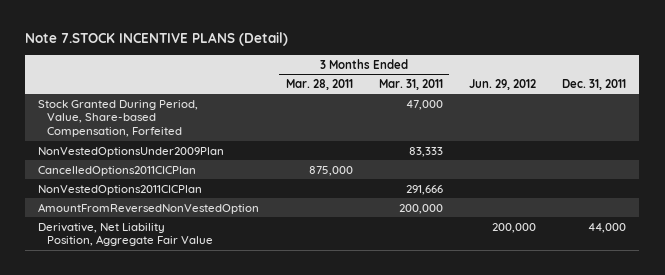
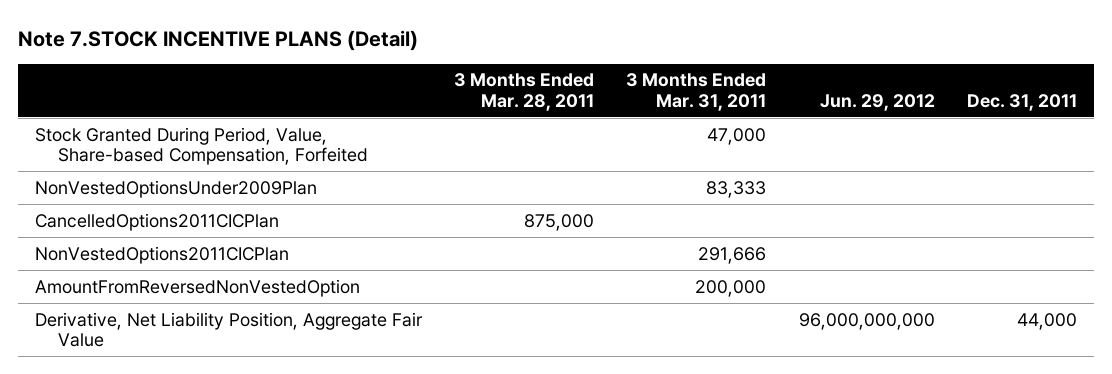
[491,222,536,233] 200,000 -> [798,312,935,330] 96,000,000,000

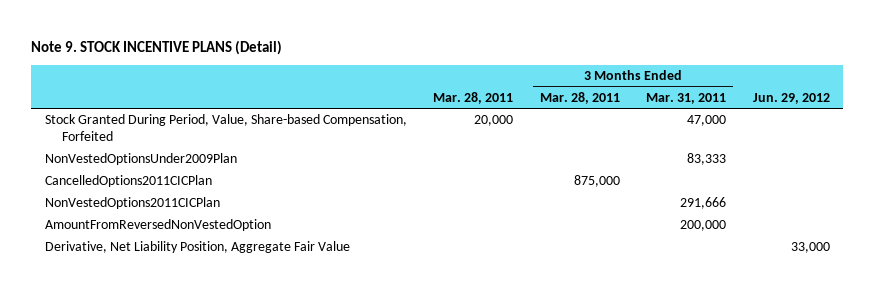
[18,29,419,51] Note 7.STOCK INCENTIVE PLANS (Detail) -> [31,40,283,56] Note 9. STOCK INCENTIVE PLANS (Detail)
[967,93,1078,111] Dec. 31, 2011 -> none
none -> [433,91,514,104] Mar. 28, 2011
[798,312,935,330] 96,000,000,000 -> [790,242,830,254] 33,000

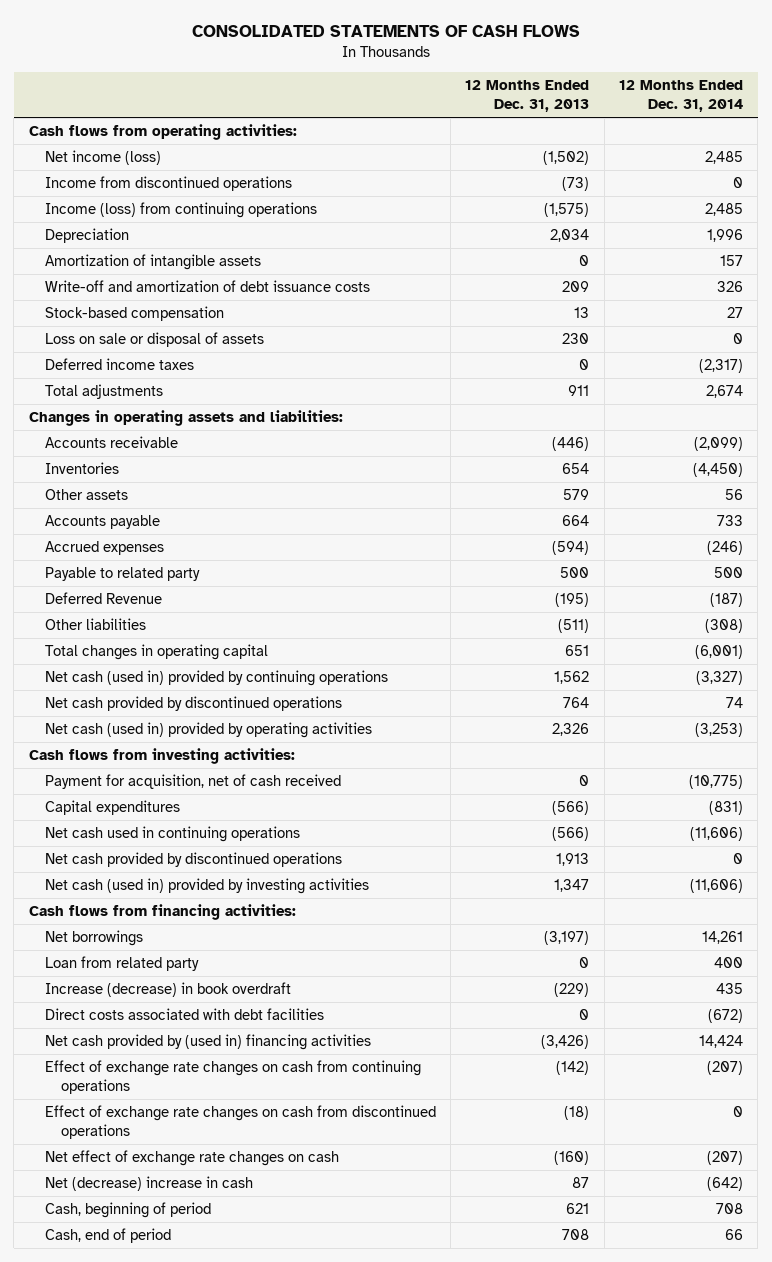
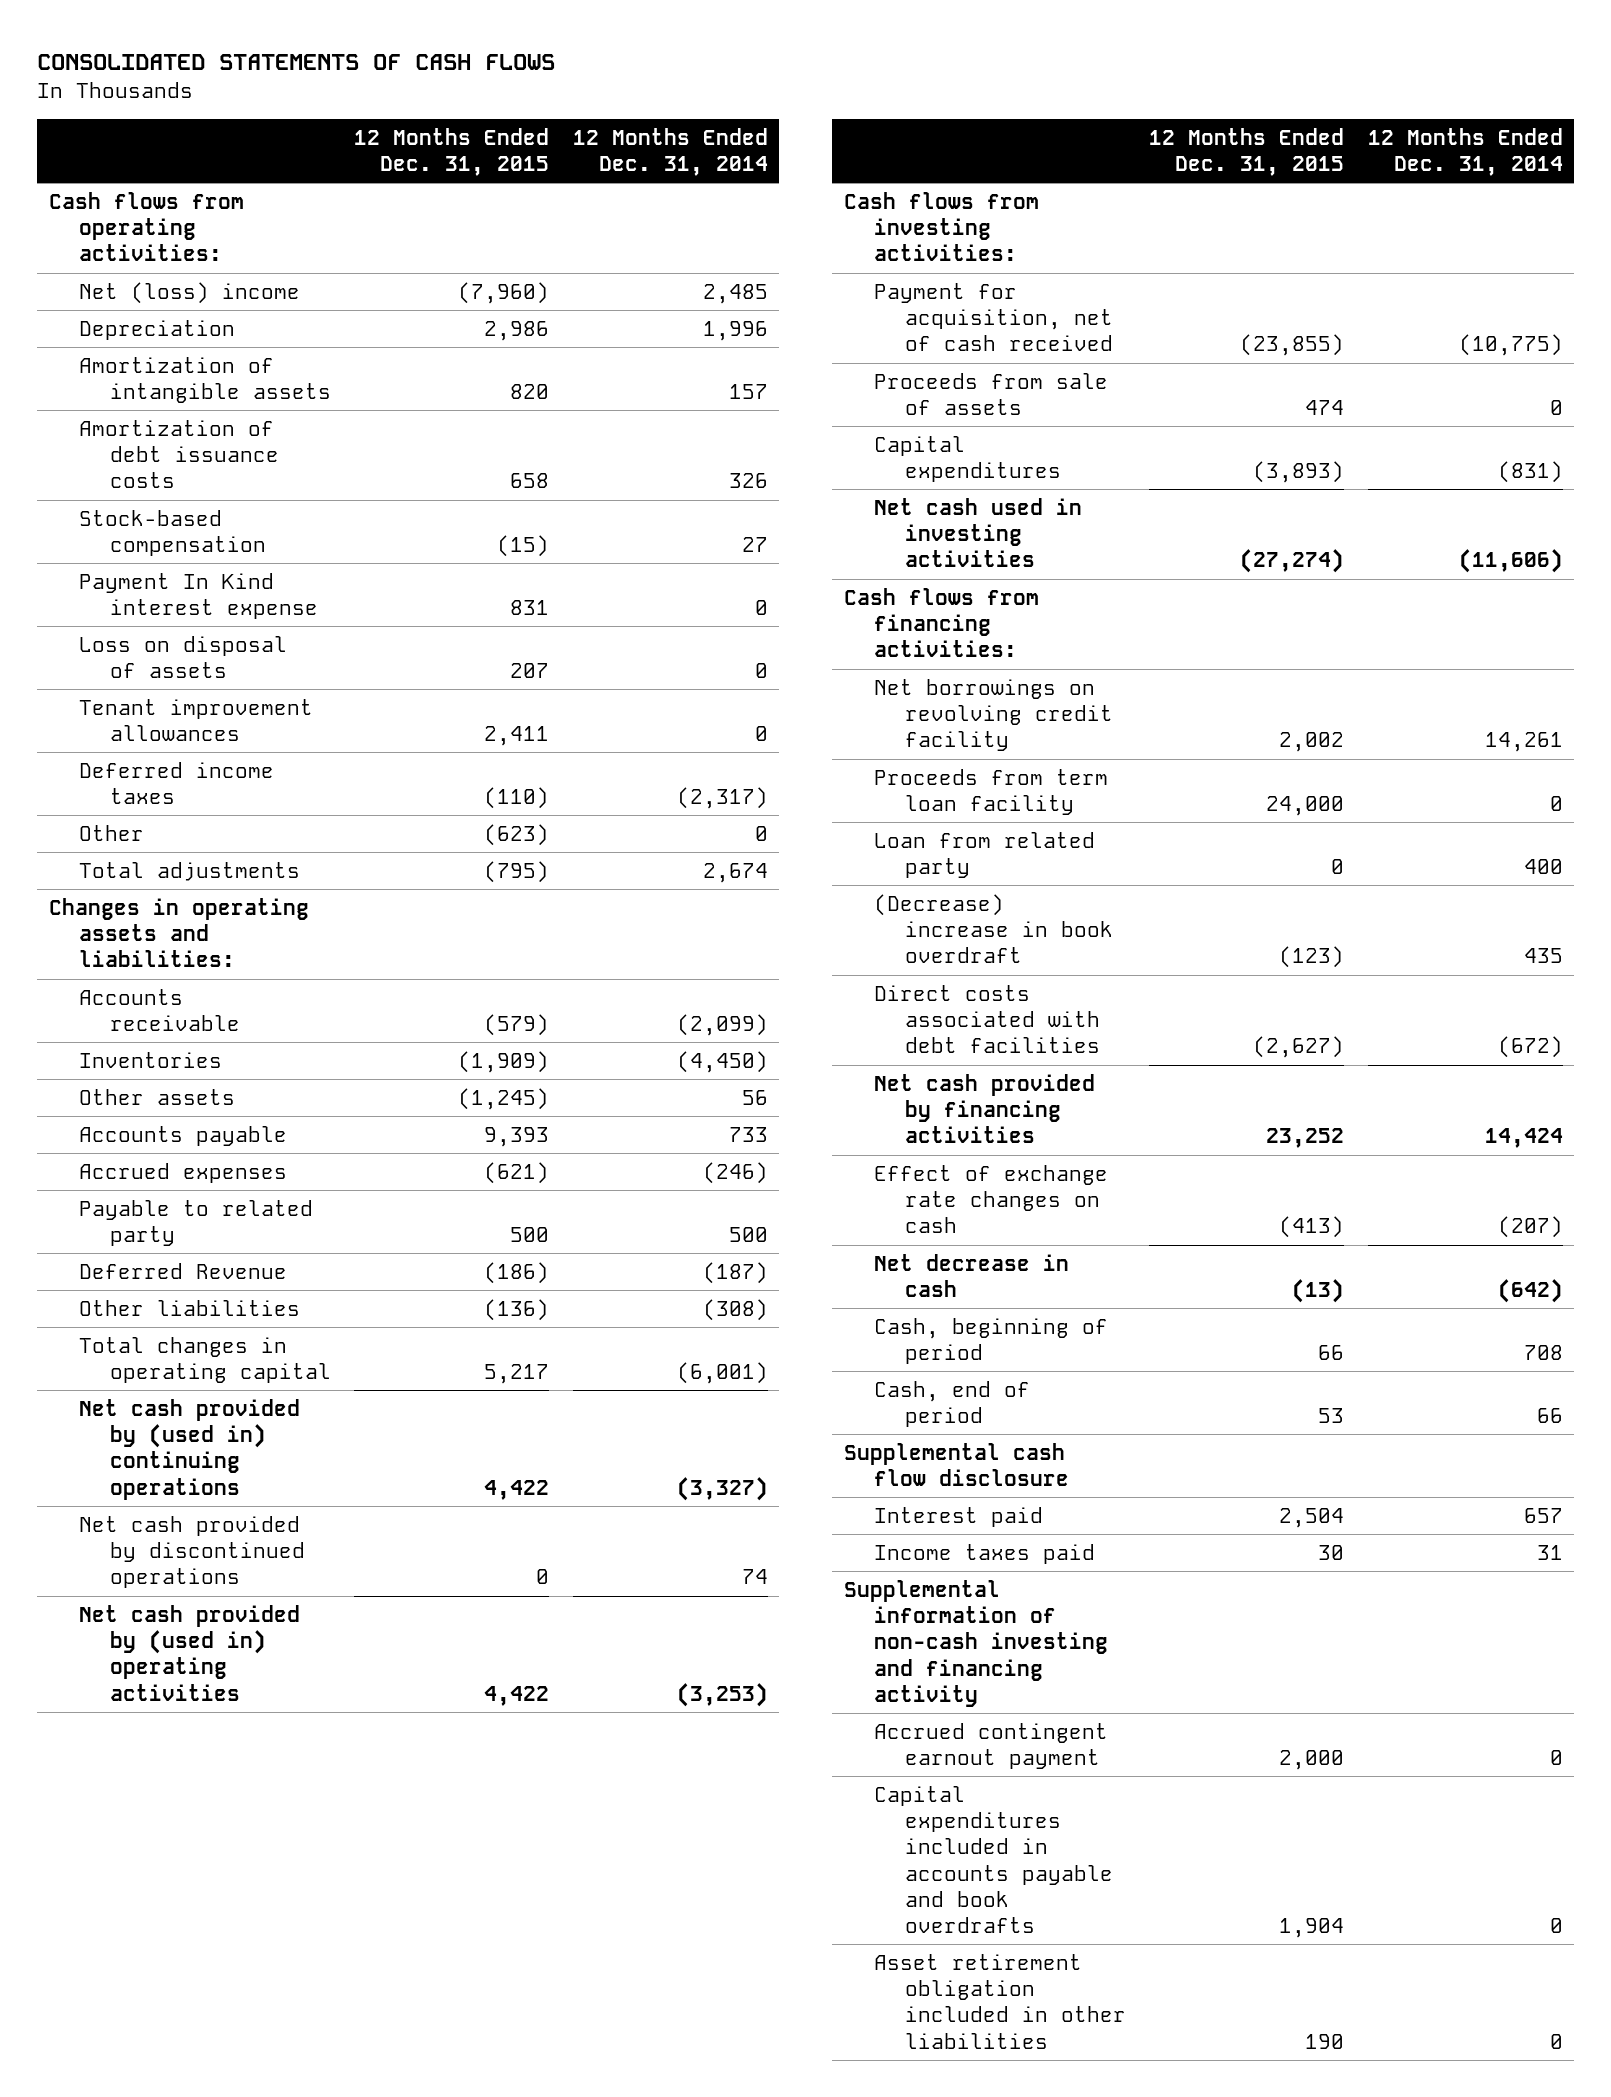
[465,80,590,113] 12 Months Ended Dec. 31, 2013 -> none
none -> [354,128,550,177] 12 Months Ended Dec. 31, 2015
[44,176,292,192] Income from discontinued operations -> none
[44,202,317,219] Income (loss) from continuing operations -> none
[44,150,161,166] Net income (loss) -> [79,281,301,304] Net (loss) income
[44,280,370,293] Write-off and amortization of debt issuance costs -> [79,419,279,489] Amortization of debt issuance costs
none -> [79,572,318,620] Payment In Kind interest expense
[44,332,264,348] Loss on sale or disposal of assets -> [79,635,288,679] Loss on disposal of assets
none -> [79,698,314,742] Tenant improvement allowances
none -> [79,824,145,841] Other
[44,670,388,687] Net cash (used in) provided by continuing operations -> [79,1398,301,1500] Net cash provided by (used in) continuing operations
[44,722,372,739] Net cash (used in) provided by operating activities -> [79,1604,301,1701] Net cash provided by (used in) operating activities
none -> [874,372,1109,416] Proceeds from sale of assets
[44,826,300,843] Net cash used in continuing operations -> none
[44,852,342,868] Net cash provided by discontinued operations -> none
[44,878,369,895] Net cash (used in) provided by investing activities -> [874,497,1083,568] Net cash used in investing activities
[44,930,143,947] Net borrowings -> [874,678,1113,752] Net borrowings on revolving credit facility
none -> [874,768,1109,816] Proceeds from term loan facility
[44,982,291,998] Increase (decrease) in book overdraft -> [874,893,1113,964] (Decrease) increase in book overdraft
[44,1060,421,1095] Effect of exchange rate changes on cash from continuing operations -> none
[44,1105,436,1140] Effect of exchange rate changes on cash from discontinued operations -> none
[44,1034,371,1051] Net cash provided by (used in) financing activities -> [874,1073,1096,1144] Net cash provided by financing activities
[44,1150,339,1167] Net effect of exchange rate changes on cash -> [874,1164,1109,1234] Effect of exchange rate changes on cash
[44,1176,253,1192] Net (decrease) increase in cash -> [874,1253,1070,1298] Net decrease in cash
none -> [843,1442,1070,1487] Supplemental cash flow disclosure
none -> [874,1506,1044,1527] Interest paid
none -> [874,1543,1096,1564] Income taxes paid
none -> [843,1579,1109,1707] Supplemental information of non-cash investing and financing activity
none -> [874,1722,1109,1770] Accrued contingent earnout payment
none -> [874,1785,1113,1934] Capital expenditures included in accounts payable and book overdrafts
none -> [874,1953,1126,2049] Asset retirement obligation included in other liabilities

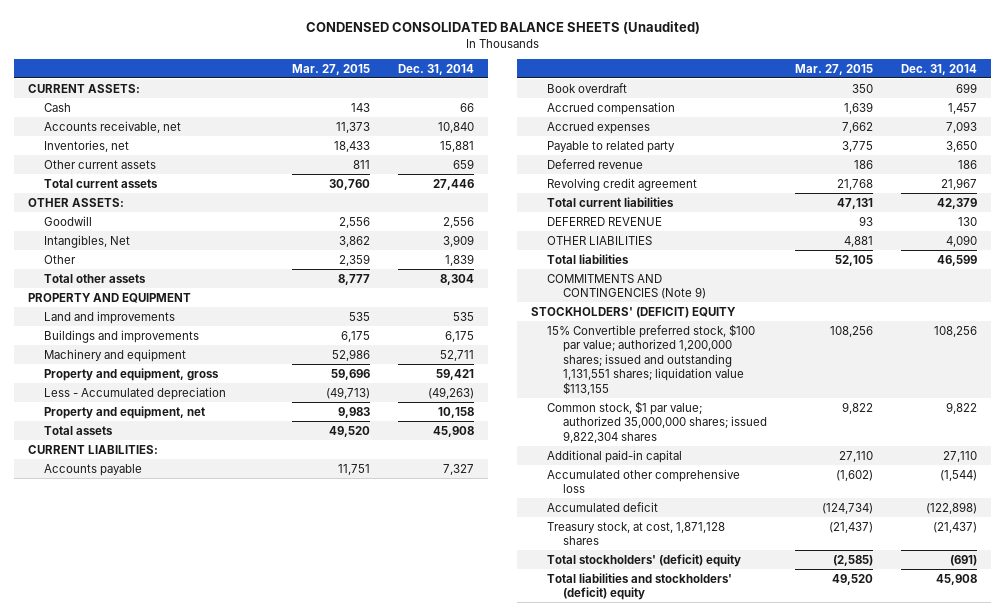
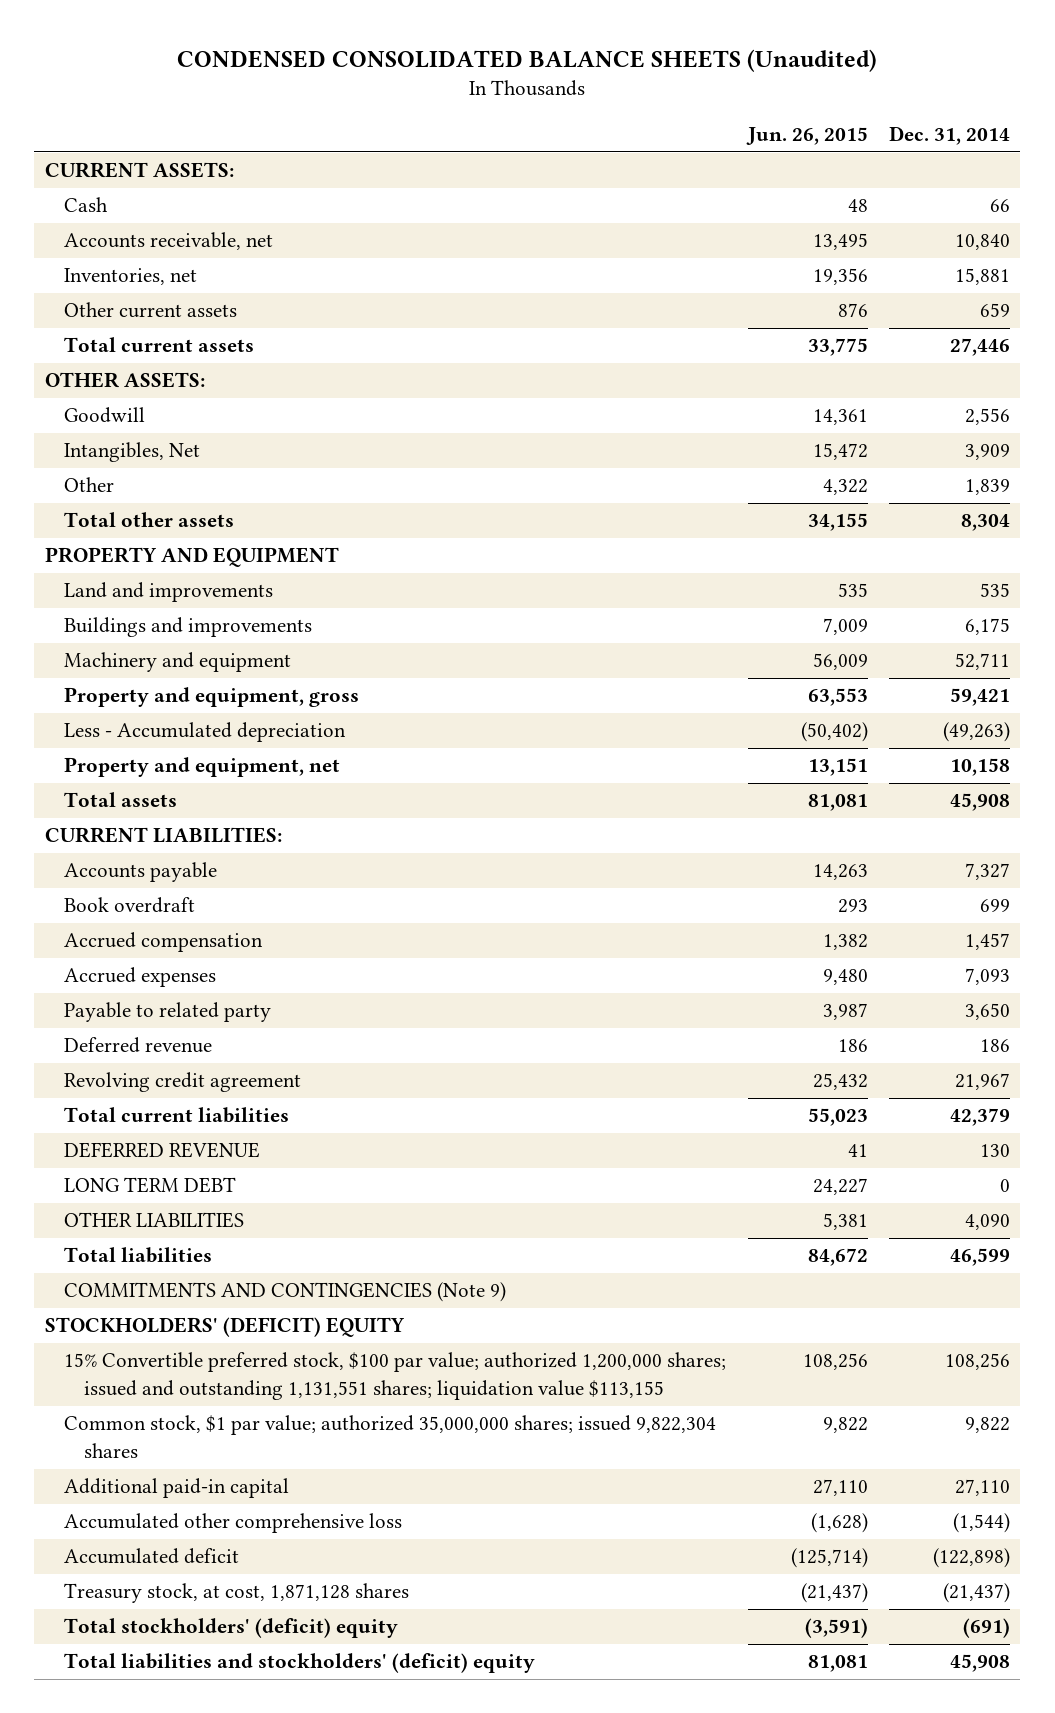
[292,63,371,75] Mar. 27, 2015 -> none
none -> [745,127,868,146] Jun. 26, 2015
none -> [64,1177,237,1194] LONG TERM DEBT

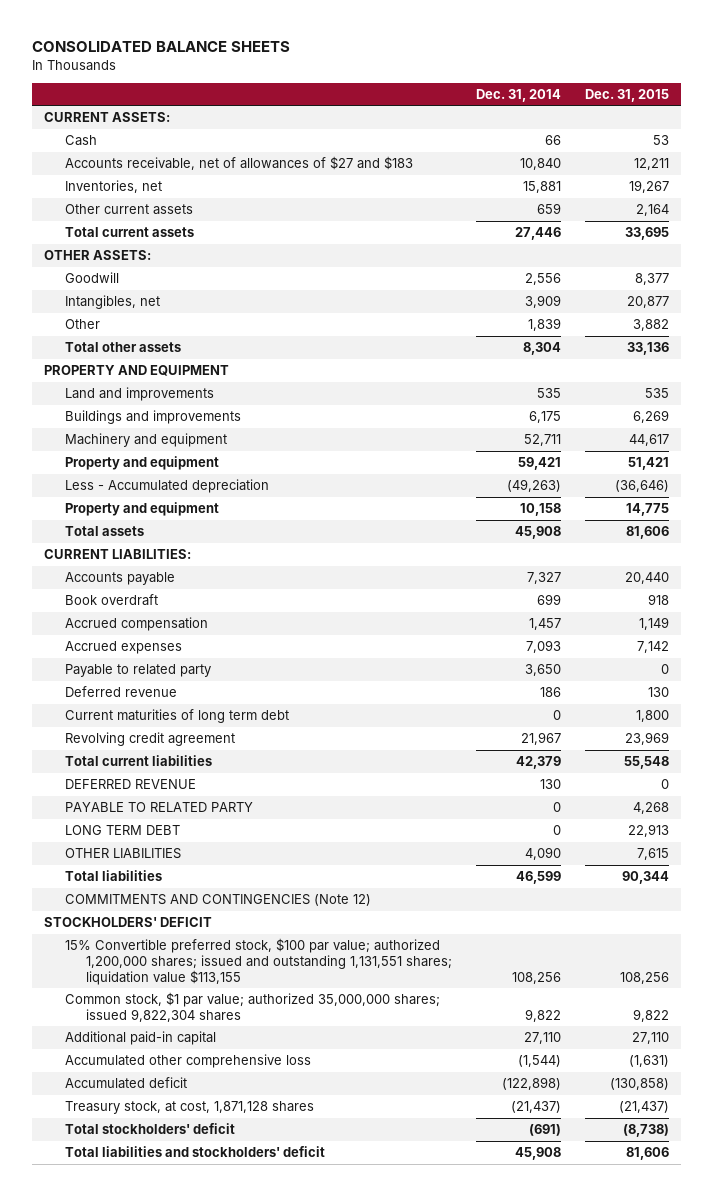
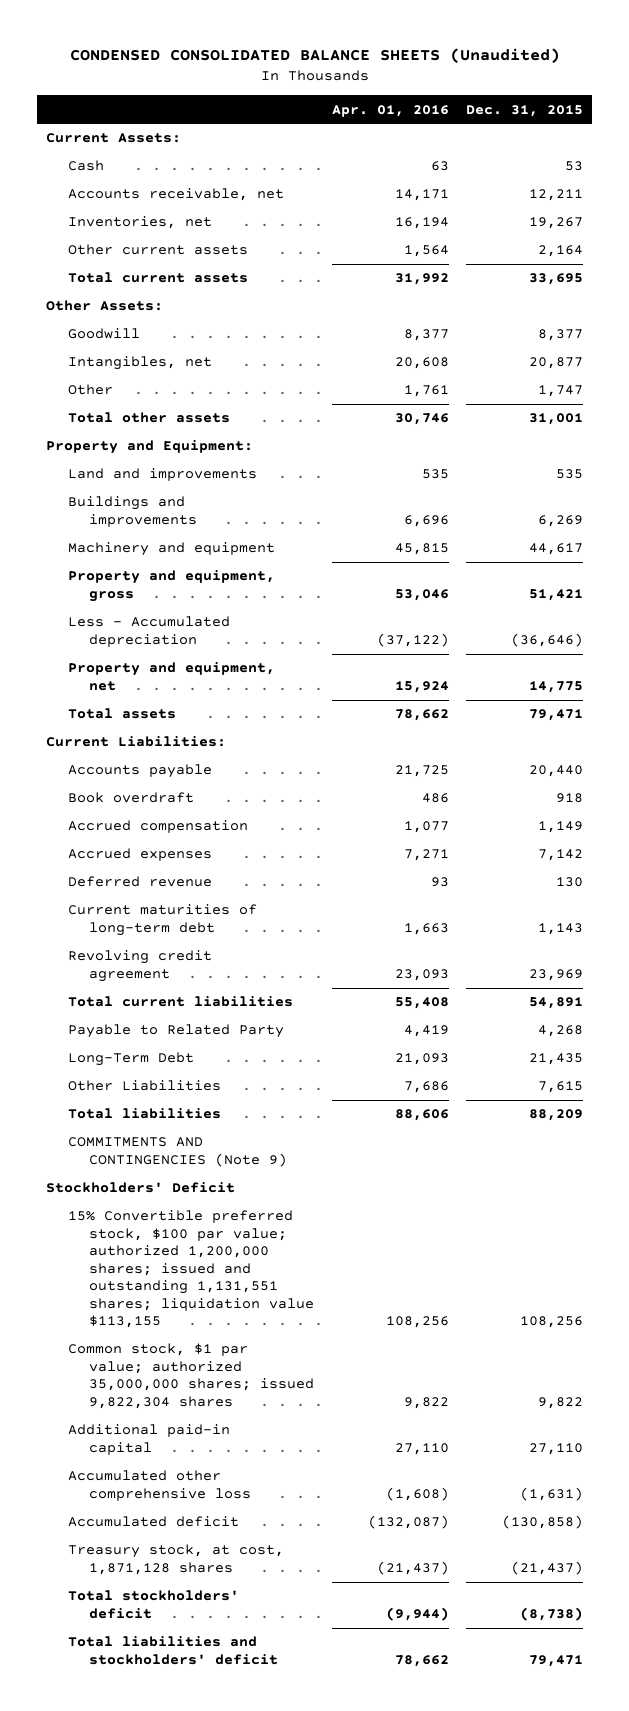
[31,41,290,53] CONSOLIDATED BALANCE SHEETS -> [69,48,560,64] CONDENSED CONSOLIDATED BALANCE SHEETS (Unaudited)
[475,88,561,102] Dec. 31, 2014 -> none
none -> [331,104,449,117] Apr. 01, 2016
[43,112,170,123] CURRENT ASSETS: -> [46,133,182,144] Current Assets:
[64,156,413,171] Accounts receivable, net of allowances of $27 and $183 -> [67,188,284,202] Accounts receivable, net
[43,250,151,261] OTHER ASSETS: -> [46,300,164,312] Other Assets:
[632,319,669,332] 3,882 -> [538,385,584,398] 1,747
[626,342,669,356] 33,136 -> [529,413,584,426] 31,001
[43,365,229,377] PROPERTY AND EQUIPMENT -> [46,440,254,455] Property and Equipment:
[64,456,219,471] Property and equipment -> [67,570,275,602] Property and equipment, gross
[64,502,219,517] Property and equipment -> [67,662,275,691] Property and equipment, net
[625,526,669,540] 81,606 -> [529,709,584,722] 79,471
[43,549,191,560] CURRENT LIABILITIES: -> [46,736,227,748] Current Liabilities:
[64,664,211,678] Payable to related party -> none
[64,709,289,724] Current maturities of long term debt -> [67,904,257,936] Current maturities of long-term debt
[635,710,669,723] 1,800 -> [538,922,584,935] 1,143
[64,779,196,790] DEFERRED REVENUE -> none
[623,756,669,770] 55,548 -> [529,997,584,1010] 54,891
[64,802,253,813] PAYABLE TO RELATED PARTY -> [67,1024,284,1039] Payable to Related Party
[64,825,180,836] LONG TERM DEBT -> [67,1052,194,1067] Long-Term Debt
[627,824,669,838] 22,913 -> [529,1053,584,1066] 21,435
[64,848,181,860] OTHER LIABILITIES -> [67,1080,221,1092] Other Liabilities
[621,871,669,885] 90,344 -> [529,1109,584,1122] 88,209
[64,894,371,907] COMMITMENTS AND CONTINGENCIES (Note 12) -> [67,1137,288,1167] COMMITMENTS AND CONTINGENCIES (Note 9)
[43,917,212,928] STOCKHOLDERS' DEFICIT -> [46,1182,236,1194] Stockholders' Deficit
[625,1147,669,1161] 81,606 -> [529,1654,584,1667] 79,471

